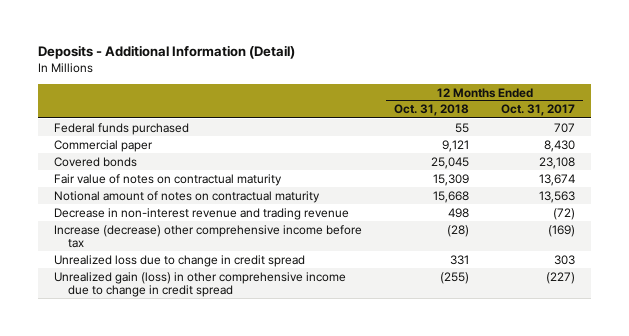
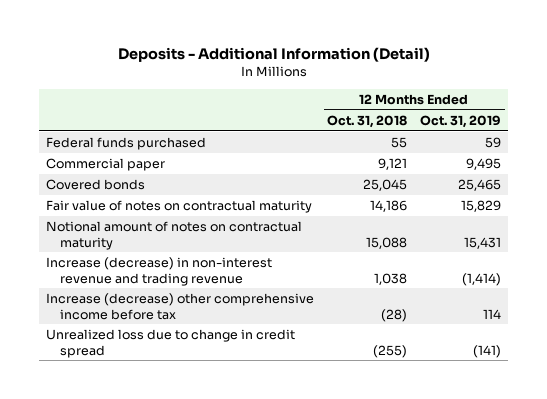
[501,104,576,117] Oct. 31, 2017 -> none
none -> [420,114,502,128] Oct. 31, 2019
[433,173,470,186] 15,309 -> [370,200,408,213] 14,186
[433,190,470,203] 15,668 -> [366,236,408,249] 15,088
[54,207,350,220] Decrease in non-interest revenue and trading revenue -> [45,257,272,286] Increase (decrease) in non-interest revenue and trading revenue
[448,207,470,218] 498 -> [374,272,408,285] 1,038
[54,271,347,298] Unrealized gain (loss) in other comprehensive income due to change in credit spread -> none
[450,254,470,265] 331 -> [373,344,408,358] (255)

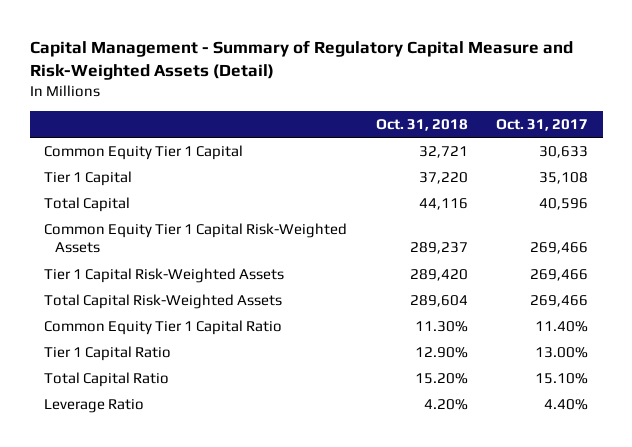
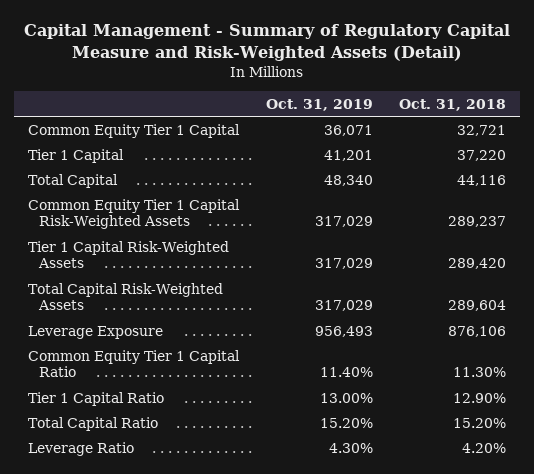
[496,118,589,131] Oct. 31, 2017 -> none
none -> [265,99,373,112] Oct. 31, 2019
none -> [27,325,163,339] Leverage Exposure

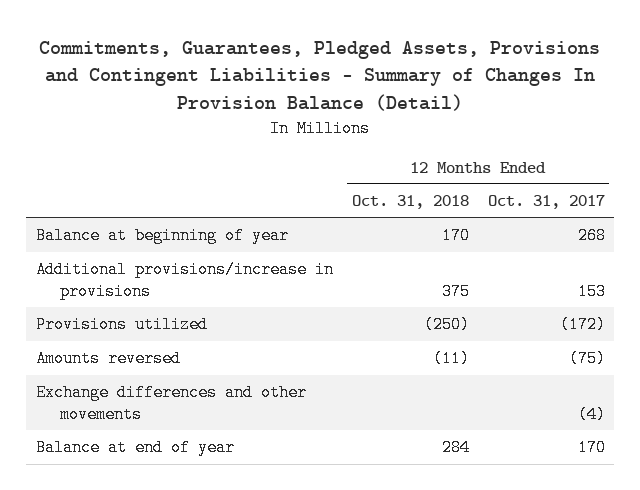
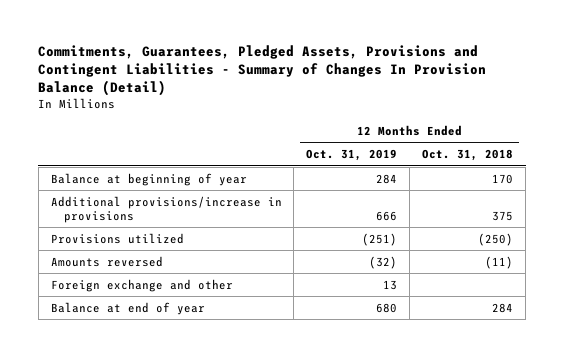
[487,195,605,210] Oct. 31, 2017 -> none
none -> [306,149,398,162] Oct. 31, 2019
[35,384,307,423] Exchange differences and other movements -> [50,278,233,292] Foreign exchange and other

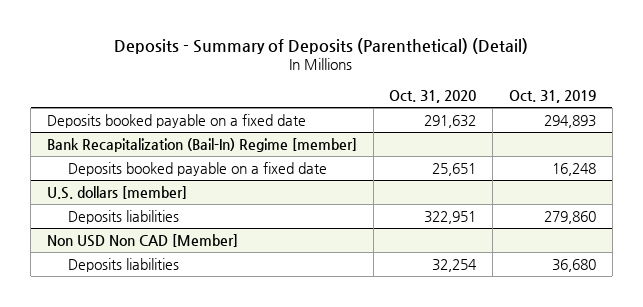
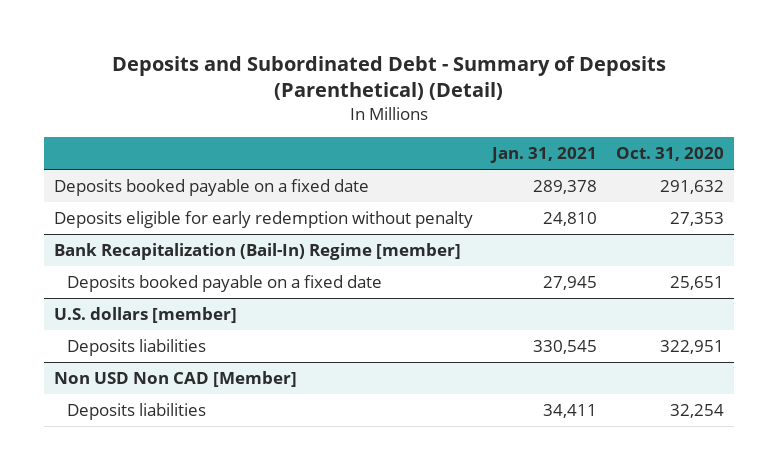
[114,38,529,55] Deposits - Summary of Deposits (Parenthetical) (Detail) -> [112,55,667,101] Deposits and Subordinated Debt - Summary of Deposits (Parenthetical) (Detail)
[508,89,596,103] Oct. 31, 2019 -> none
none -> [490,147,598,164] Jan. 31, 2021
none -> [53,210,473,228] Deposits eligible for early redemption without penalty

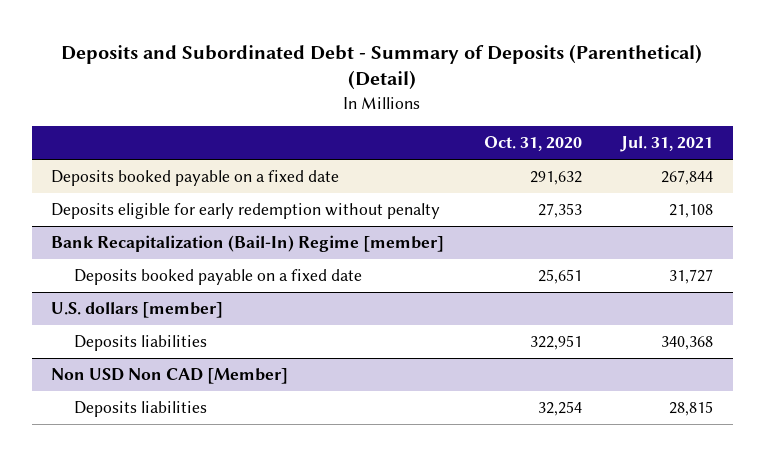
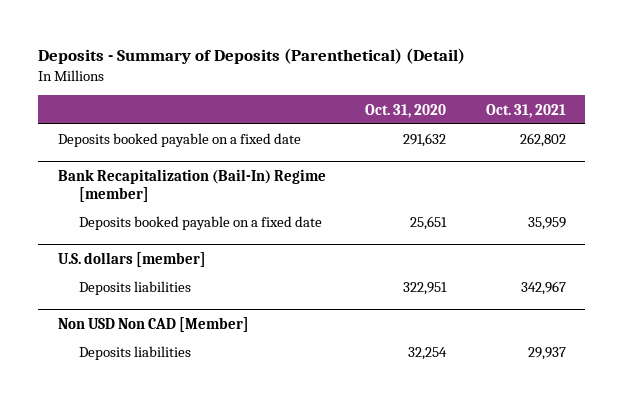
[61,43,703,91] Deposits and Subordinated Debt - Summary of Deposits (Parenthetical) (Detail) -> [37,47,465,64] Deposits - Summary of Deposits (Parenthetical) (Detail)
[620,136,714,153] Jul. 31, 2021 -> none
none -> [485,103,566,118] Oct. 31, 2021
[51,203,441,220] Deposits eligible for early redemption without penalty -> none

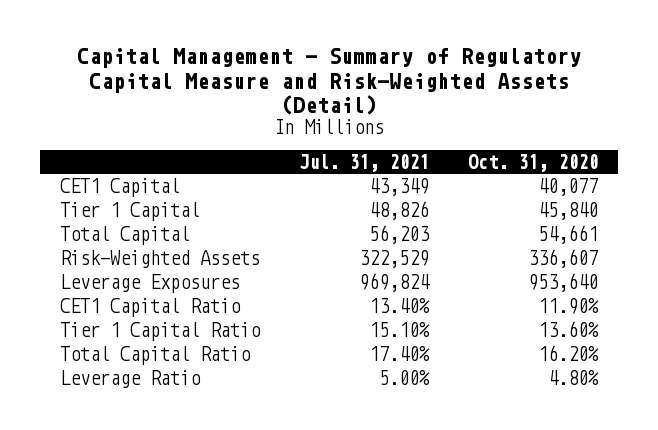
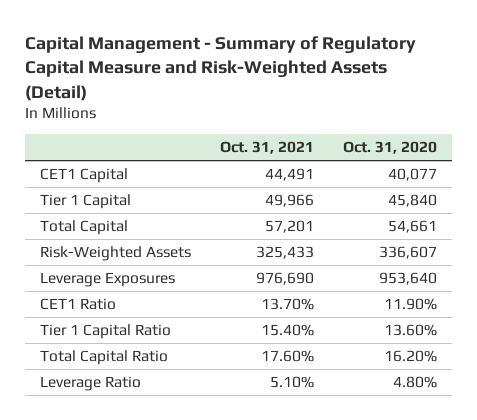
[299,153,430,172] Jul. 31, 2021 -> none
none -> [220,141,315,155] Oct. 31, 2021
[59,298,241,318] CET1 Capital Ratio -> [39,298,116,311] CET1 Ratio

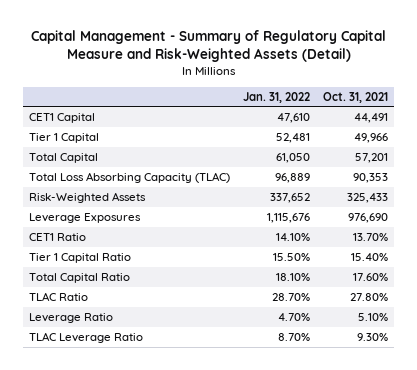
[343,141,438,155] Oct. 31, 2020 -> none
none -> [243,91,311,103] Jan. 31, 2022
none -> [29,171,231,183] Total Loss Absorbing Capacity (TLAC)
none -> [29,291,89,301] TLAC Ratio
none -> [29,331,144,343] TLAC Leverage Ratio

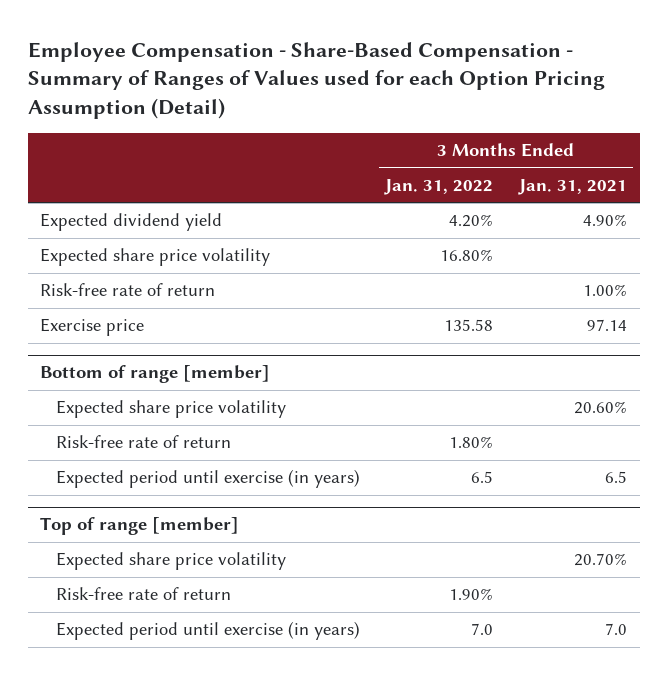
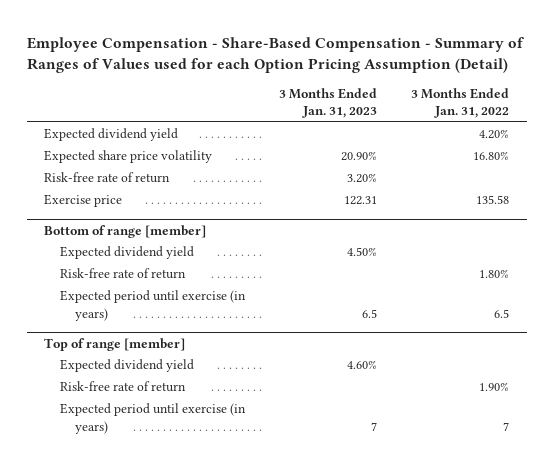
[517,179,627,196] Jan. 31, 2021 -> none
none -> [279,87,378,119] 3 Months Ended Jan. 31, 2023
[55,400,286,419] Expected share price volatility -> none
none -> [59,246,194,260] Expected dividend yield
[55,552,286,571] Expected share price volatility -> none
none -> [59,359,194,373] Expected dividend yield
[471,623,494,636] 7.0 -> [503,421,510,431] 7

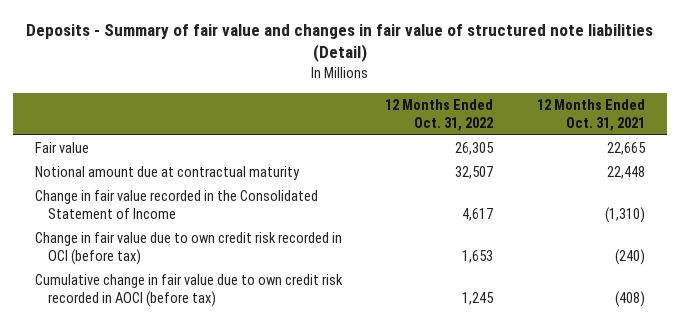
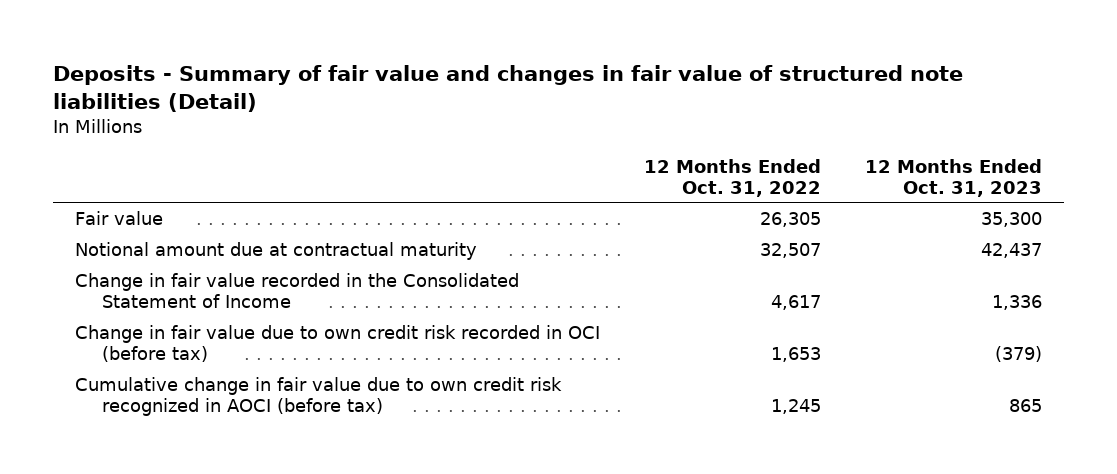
[536,99,645,131] 12 Months Ended Oct. 31, 2021 -> none
none -> [864,158,1042,197] 12 Months Ended Oct. 31, 2023
[34,274,343,307] Cumulative change in fair value due to own credit risk recorded in AOCI (before tax) -> [75,376,563,416] Cumulative change in fair value due to own credit risk recognized in AOCI (before tax)

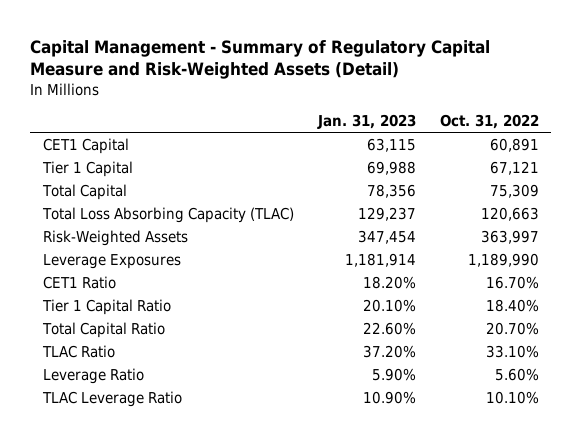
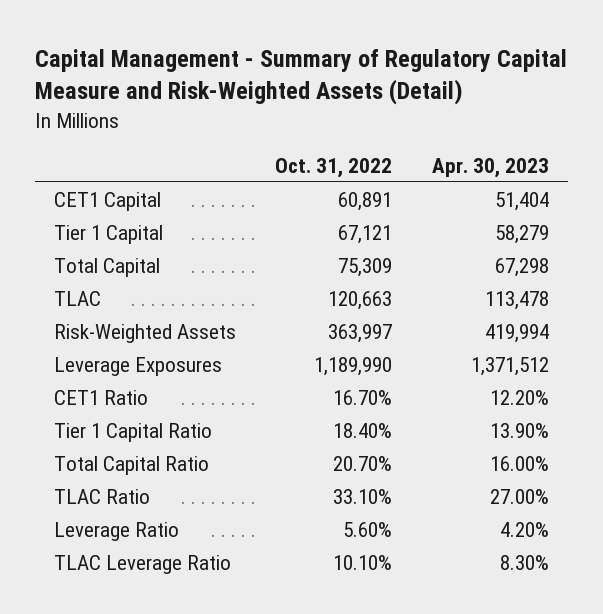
[316,114,416,130] Jan. 31, 2023 -> none
none -> [431,157,549,178] Apr. 30, 2023
[41,206,294,223] Total Loss Absorbing Capacity (TLAC) -> [54,291,102,307] TLAC

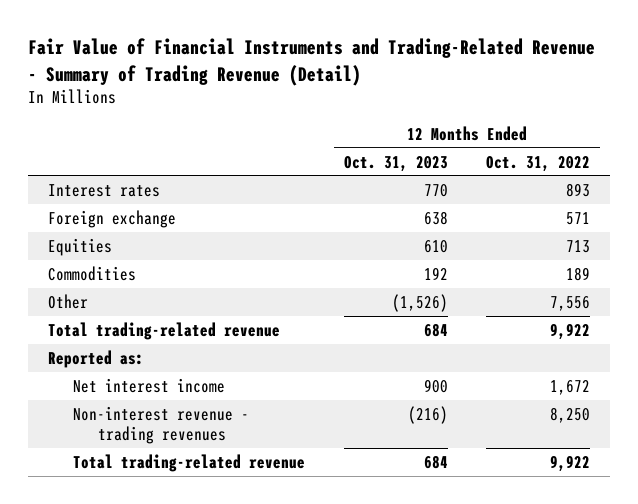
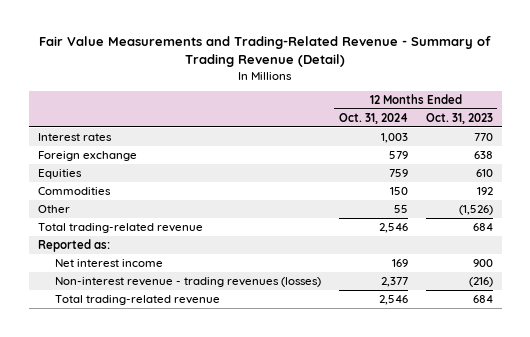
[28,38,596,86] Fair Value of Financial Instruments and Trading-Related Revenue - Summary of Trading Revenue (Detail) -> [39,36,492,68] Fair Value Measurements and Trading-Related Revenue - Summary of Trading Revenue (Detail)
[486,155,591,172] Oct. 31, 2022 -> none
none -> [338,112,408,124] Oct. 31, 2024
[72,405,249,445] Non-interest revenue - trading revenues -> [54,276,321,287] Non-interest revenue - trading revenues (losses)

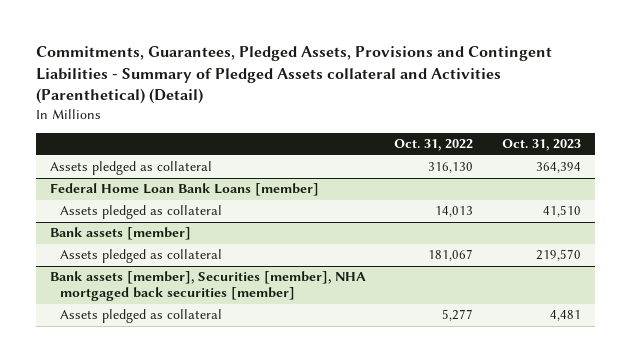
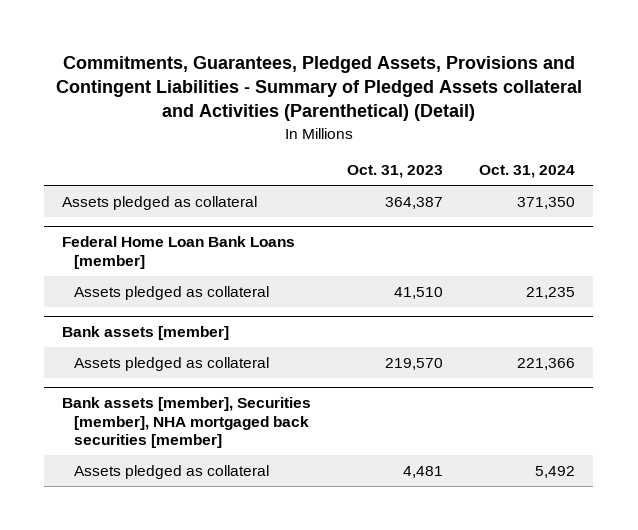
[394,139,474,152] Oct. 31, 2022 -> none
none -> [479,165,576,179] Oct. 31, 2024
[535,162,581,174] 364,394 -> [385,196,444,209] 364,387

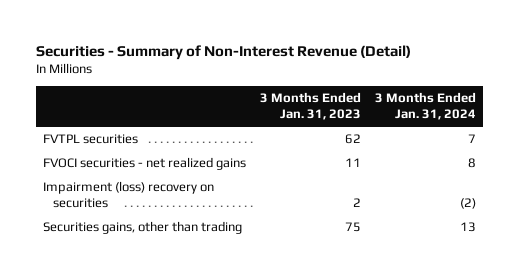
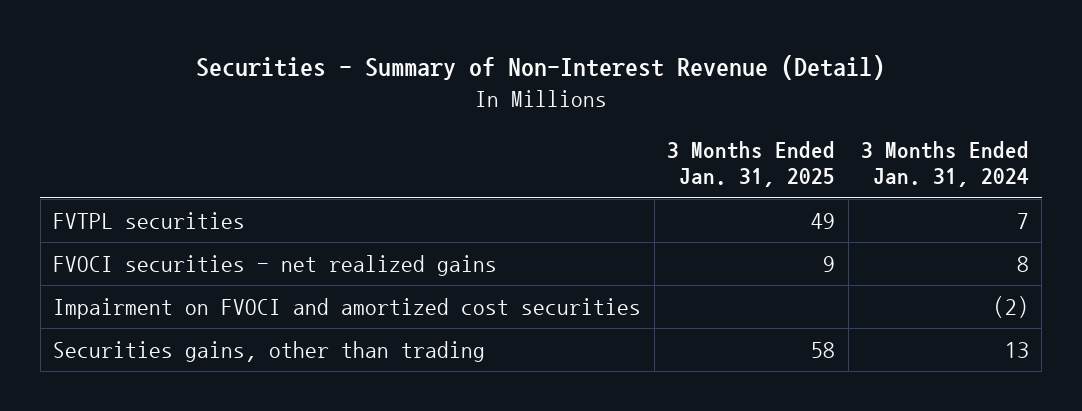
[259,92,361,121] 3 Months Ended Jan. 31, 2023 -> none
none -> [667,140,836,188] 3 Months Ended Jan. 31, 2025
[42,181,214,209] Impairment (loss) recovery on securities -> none
none -> [53,297,642,319] Impairment on FVOCI and amortized cost securities

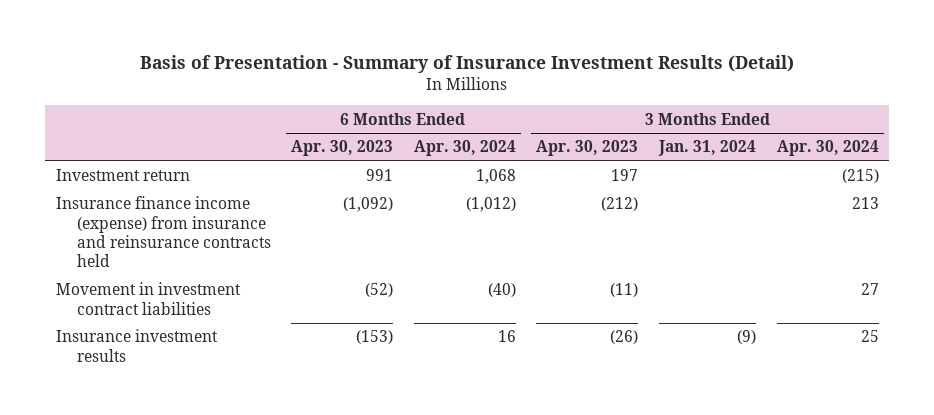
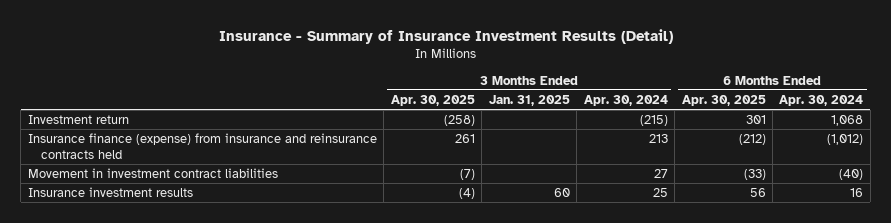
[140,55,795,74] Basis of Presentation - Summary of Insurance Investment Results (Detail) -> [218,28,673,44] Insurance - Summary of Insurance Investment Results (Detail)
[291,140,394,157] Apr. 30, 2023 -> none
[536,140,639,157] Apr. 30, 2023 -> none
[658,140,757,157] Jan. 31, 2024 -> none
none -> [390,95,475,107] Apr. 30, 2025
none -> [488,95,570,107] Jan. 31, 2025
none -> [681,95,766,107] Apr. 30, 2025
[55,196,271,268] Insurance finance income (expense) from insurance and reinsurance contracts held -> [27,133,377,159] Insurance finance (expense) from insurance and reinsurance contracts held

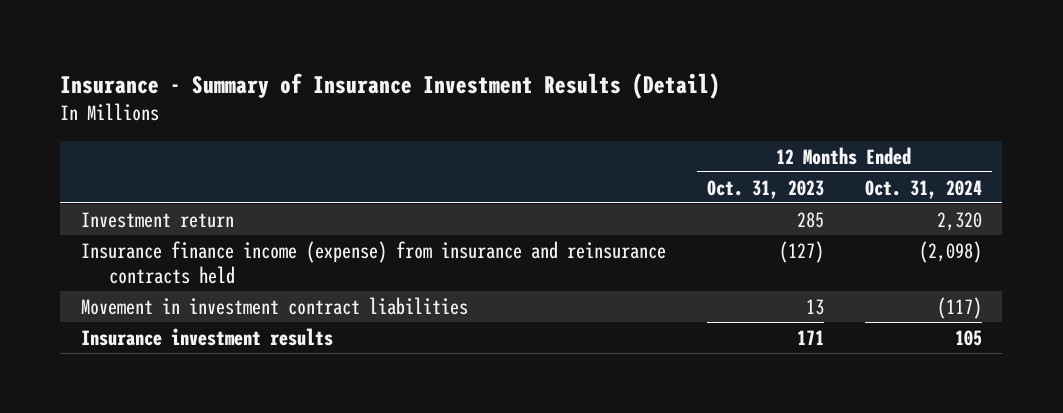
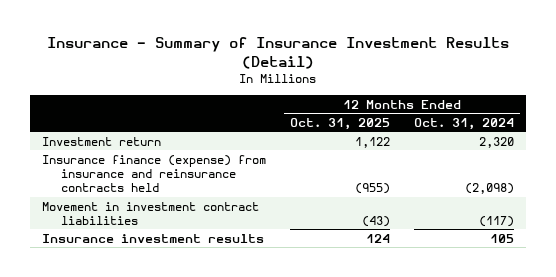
[706,179,824,199] Oct. 31, 2023 -> none
none -> [290,117,391,130] Oct. 31, 2025
[80,240,666,284] Insurance finance income (expense) from insurance and reinsurance contracts held -> [41,154,266,193] Insurance finance (expense) from insurance and reinsurance contracts held

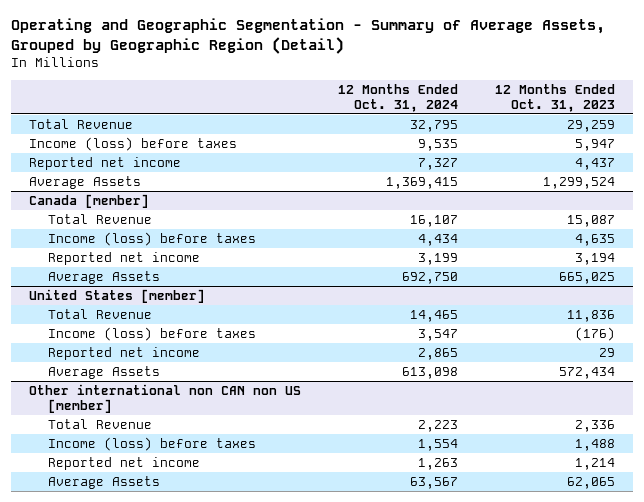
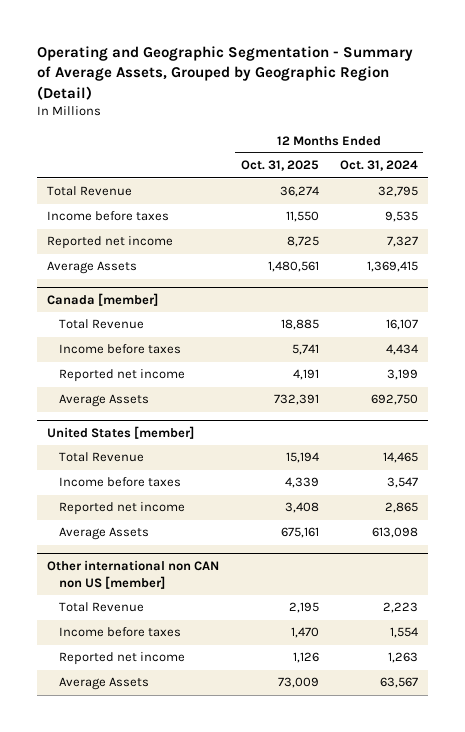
[494,83,615,112] 12 Months Ended Oct. 31, 2023 -> none
none -> [240,160,319,172] Oct. 31, 2025
[29,136,238,151] Income (loss) before taxes -> [47,211,170,222] Income before taxes
[48,231,257,246] Income (loss) before taxes -> [59,344,182,355] Income before taxes
[48,326,257,341] Income (loss) before taxes -> [59,477,182,488] Income before taxes
[48,436,257,451] Income (loss) before taxes -> [59,627,182,638] Income before taxes

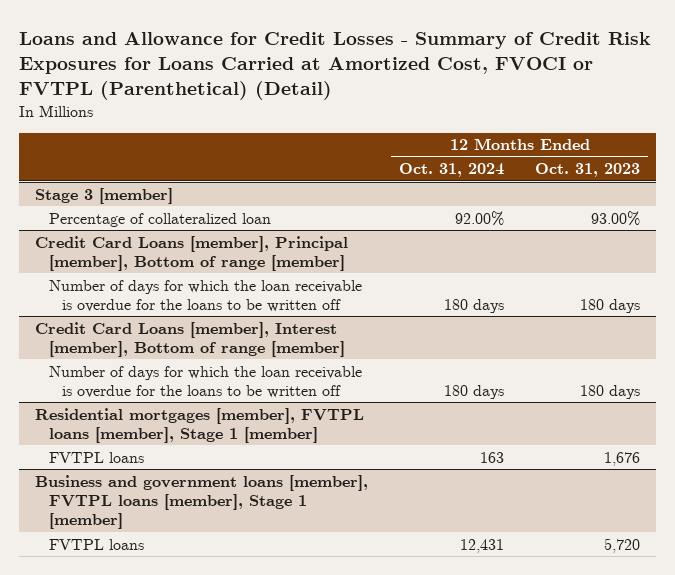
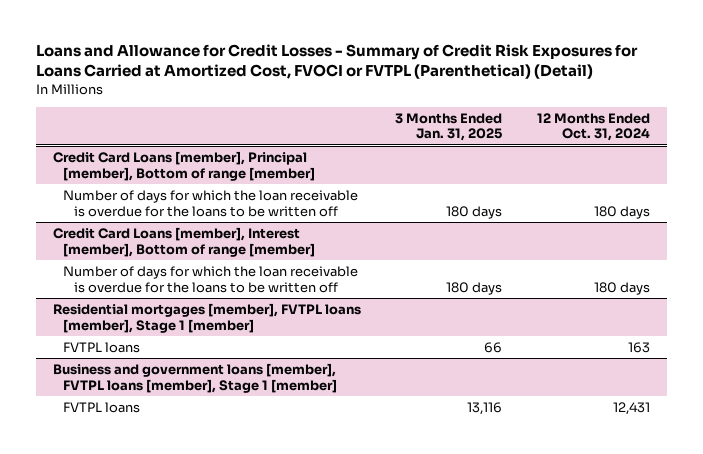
[535,163,641,178] Oct. 31, 2023 -> none
none -> [395,112,503,142] 3 Months Ended Jan. 31, 2025
[34,187,173,204] Stage 3 [member] -> none
[48,212,271,227] Percentage of collateralized loan -> none

